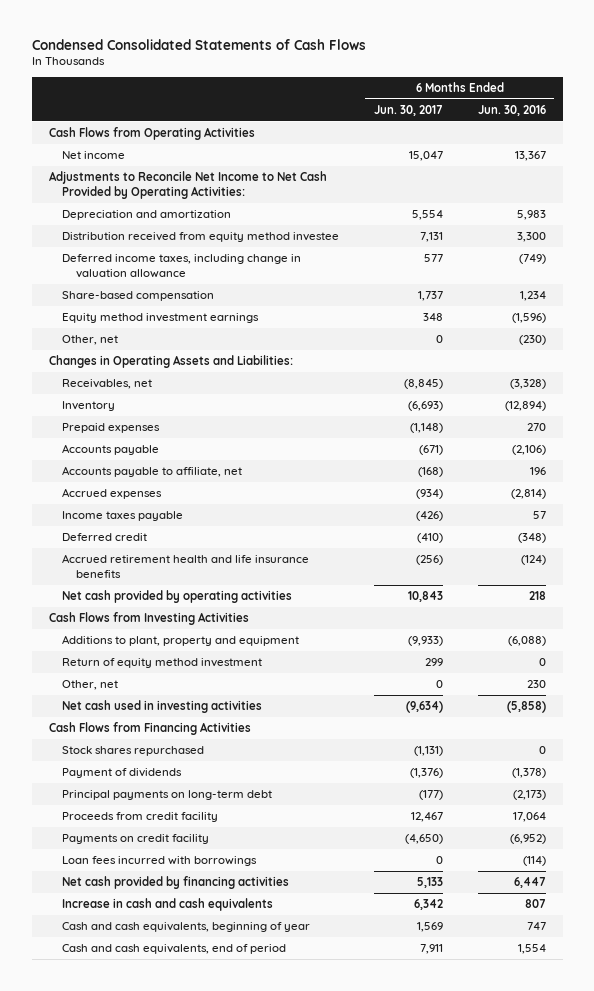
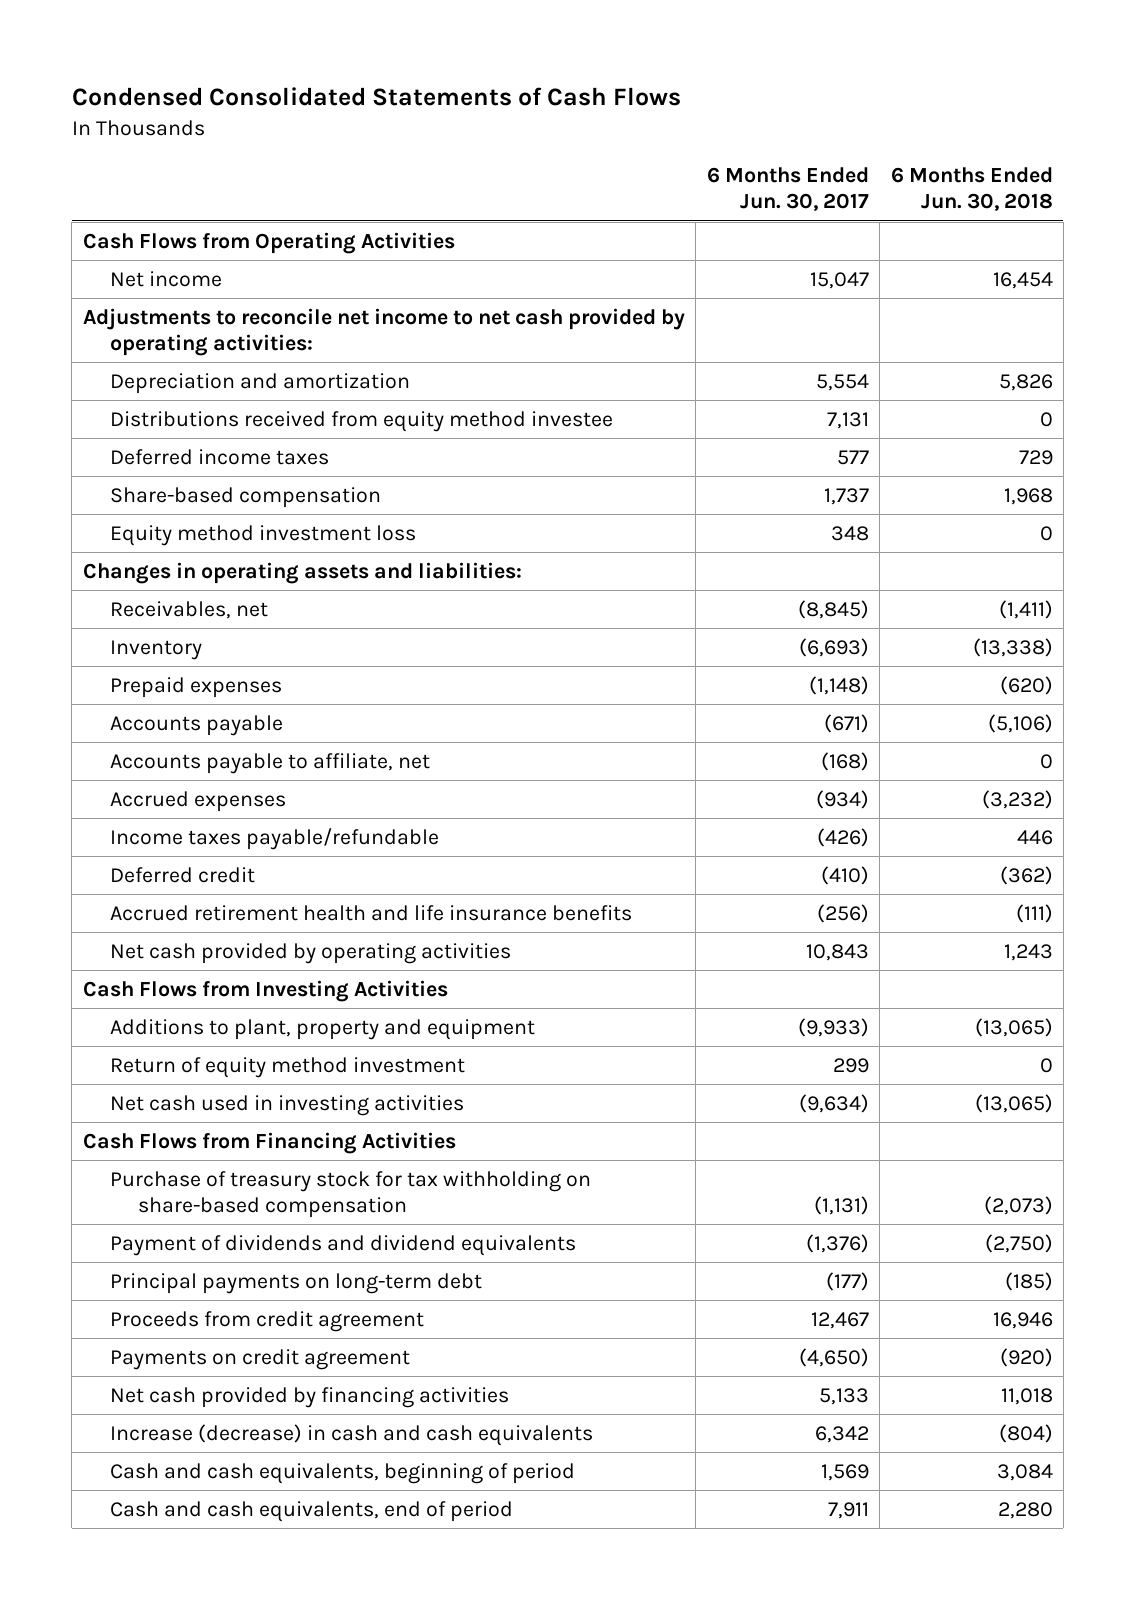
[477,104,546,116] Jun. 30, 2016 -> none
none -> [890,167,1053,212] 6 Months Ended Jun. 30, 2018
[48,171,327,200] Adjustments to Reconcile Net Income to Net Cash Provided by Operating Activities: -> [82,308,685,357] Adjustments to reconcile net income to net cash provided by operating activities:
[62,232,340,243] Distribution received from equity method investee -> [110,411,614,433] Distributions received from equity method investee
[62,254,302,279] Deferred income taxes, including change in valuation allowance -> [110,449,330,466] Deferred income taxes
[62,335,119,346] Other, net -> none
[62,313,260,324] Equity method investment earnings -> [110,525,417,547] Equity method investment loss
[48,355,293,369] Changes in Operating Assets and Liabilities: -> [82,562,522,585] Changes in operating assets and liabilities:
[62,511,184,522] Income taxes payable -> [110,828,440,851] Income taxes payable/refundable
[62,680,119,691] Other, net -> none
[62,746,205,757] Stock shares repurchased -> [110,1171,592,1219] Purchase of treasury stock for tax withholding on share-based compensation
[62,768,183,779] Payment of dividends -> [110,1235,577,1257] Payment of dividends and dividend equivalents
[62,856,258,867] Loan fees incurred with borrowings -> none
[62,812,219,823] Proceeds from credit facility -> [110,1311,425,1333] Proceeds from credit agreement
[62,834,210,845] Payments on credit facility -> [110,1349,411,1371] Payments on credit agreement
[62,898,274,912] Increase in cash and cash equivalents -> [110,1424,594,1447] Increase (decrease) in cash and cash equivalents
[62,922,311,933] Cash and cash equivalents, beginning of year -> [110,1463,576,1485] Cash and cash equivalents, beginning of period

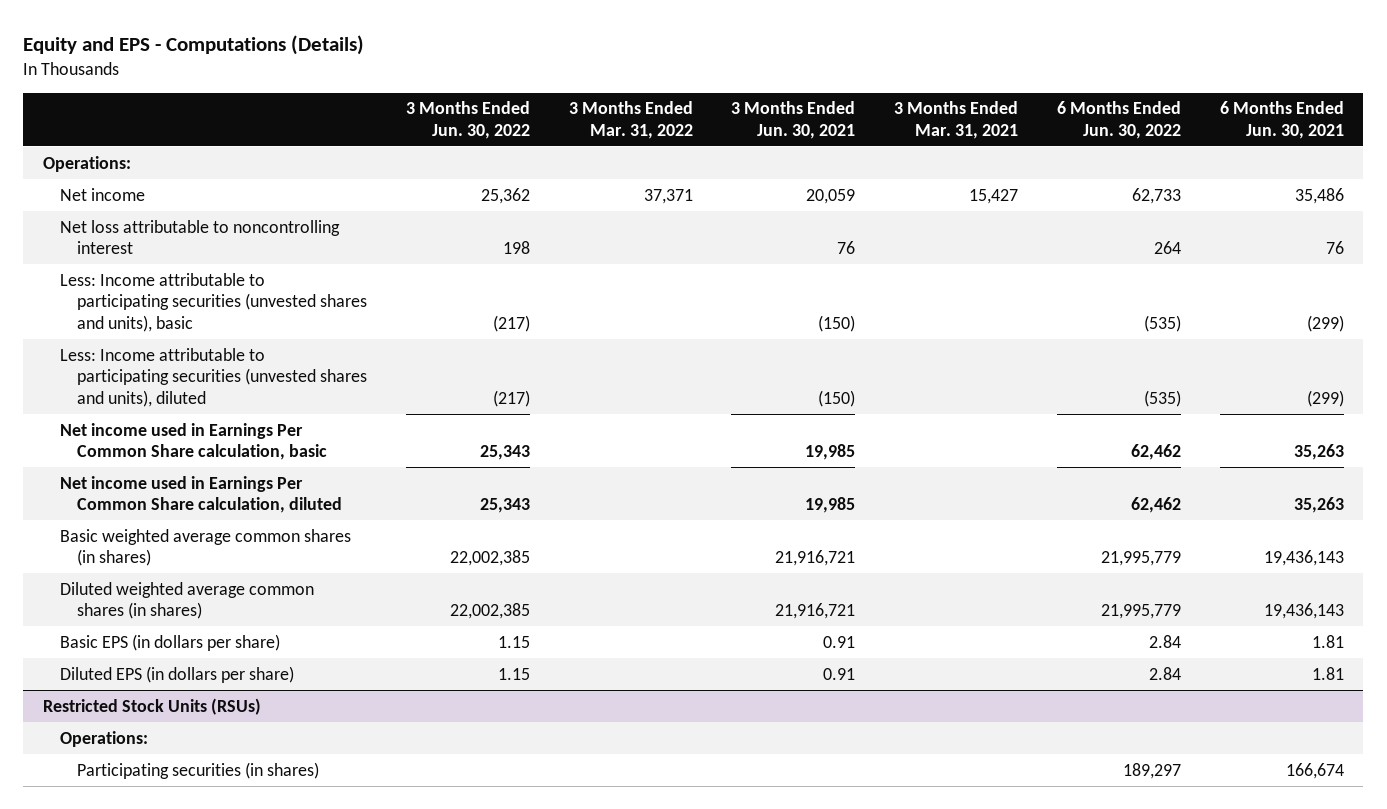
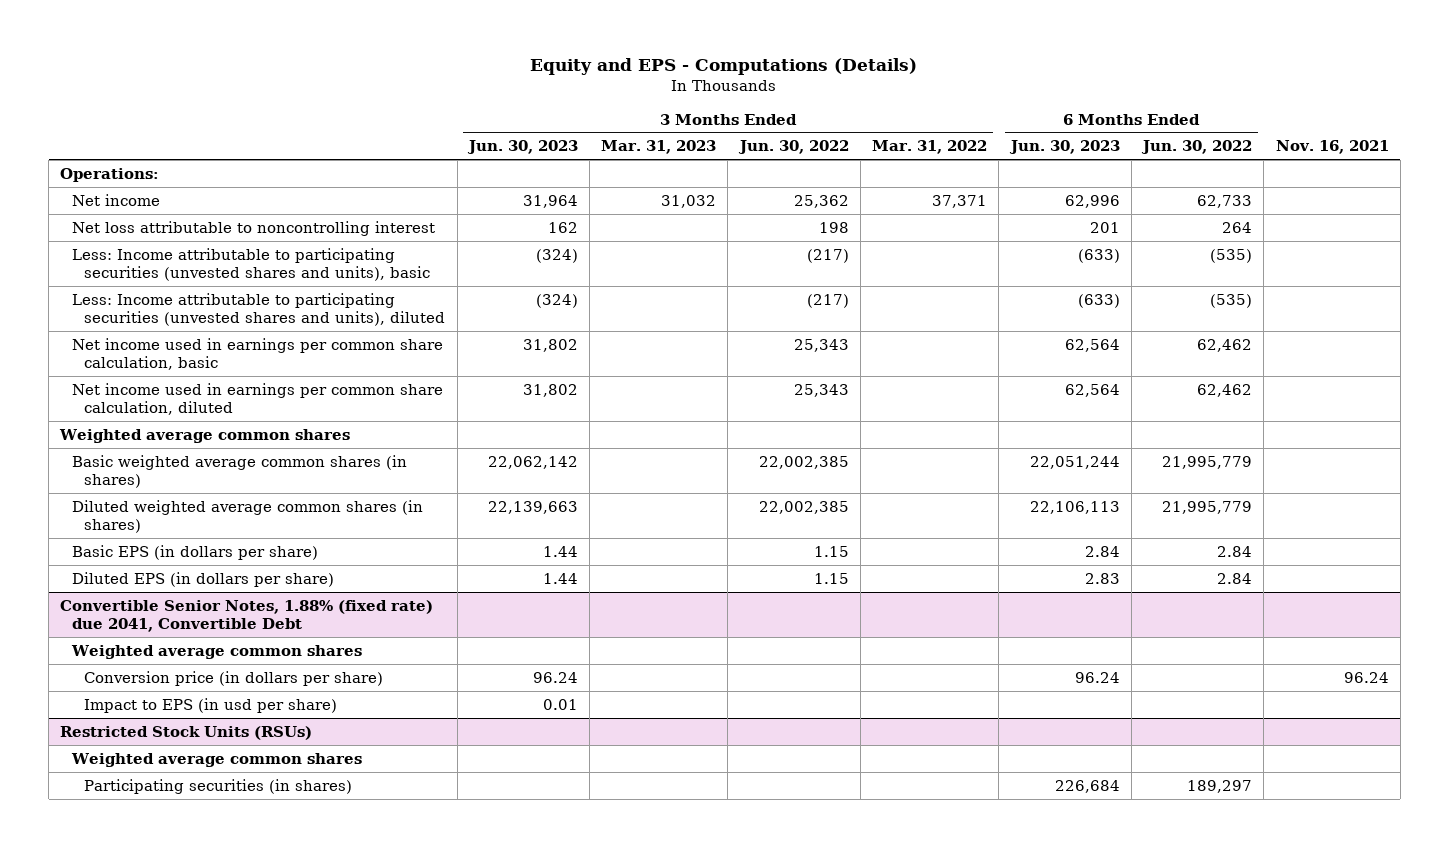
[731,101,856,139] 3 Months Ended Jun. 30, 2021 -> none
[894,101,1019,139] 3 Months Ended Mar. 31, 2021 -> none
[1219,101,1344,139] 6 Months Ended Jun. 30, 2021 -> none
none -> [466,140,578,155] Jun. 30, 2023
none -> [601,140,717,155] Mar. 31, 2023
none -> [1008,140,1120,155] Jun. 30, 2023
none -> [1275,140,1389,155] Nov. 16, 2021
[59,422,327,461] Net income used in Earnings Per Common Share calculation, basic -> [72,337,444,371] Net income used in earnings per common share calculation, basic
[59,475,342,514] Net income used in Earnings Per Common Share calculation, diluted -> [72,382,444,416] Net income used in earnings per common share calculation, diluted
none -> [59,428,351,443] Weighted average common shares
none -> [60,599,434,633] Convertible Senior Notes, 1.88% (fixed rate) due 2041, Convertible Debt
none -> [71,644,363,659] Weighted average common shares
none -> [84,670,384,686] Conversion price (in dollars per share)
none -> [84,697,338,713] Impact to EPS (in usd per share)
[59,730,148,747] Operations: -> none
none -> [71,752,363,767] Weighted average common shares

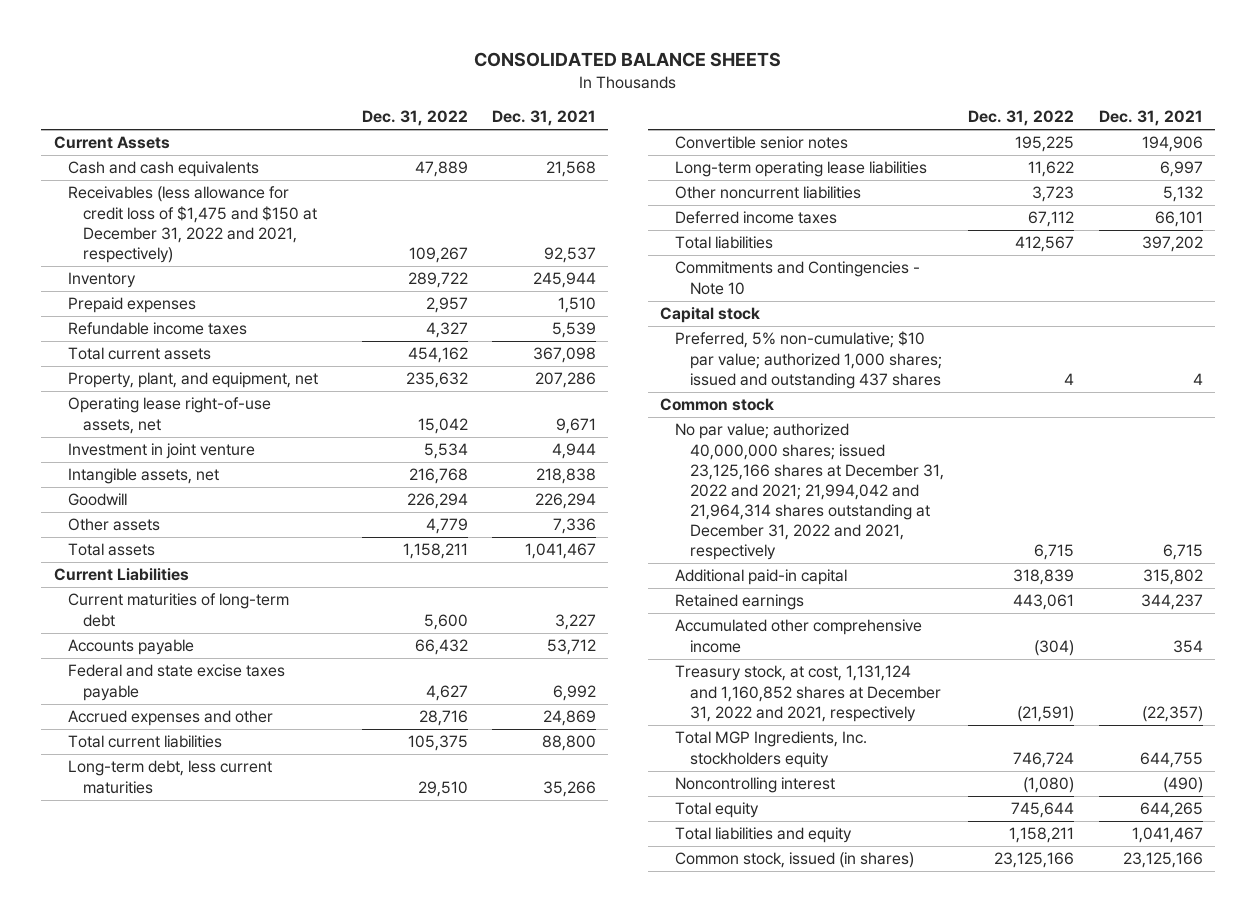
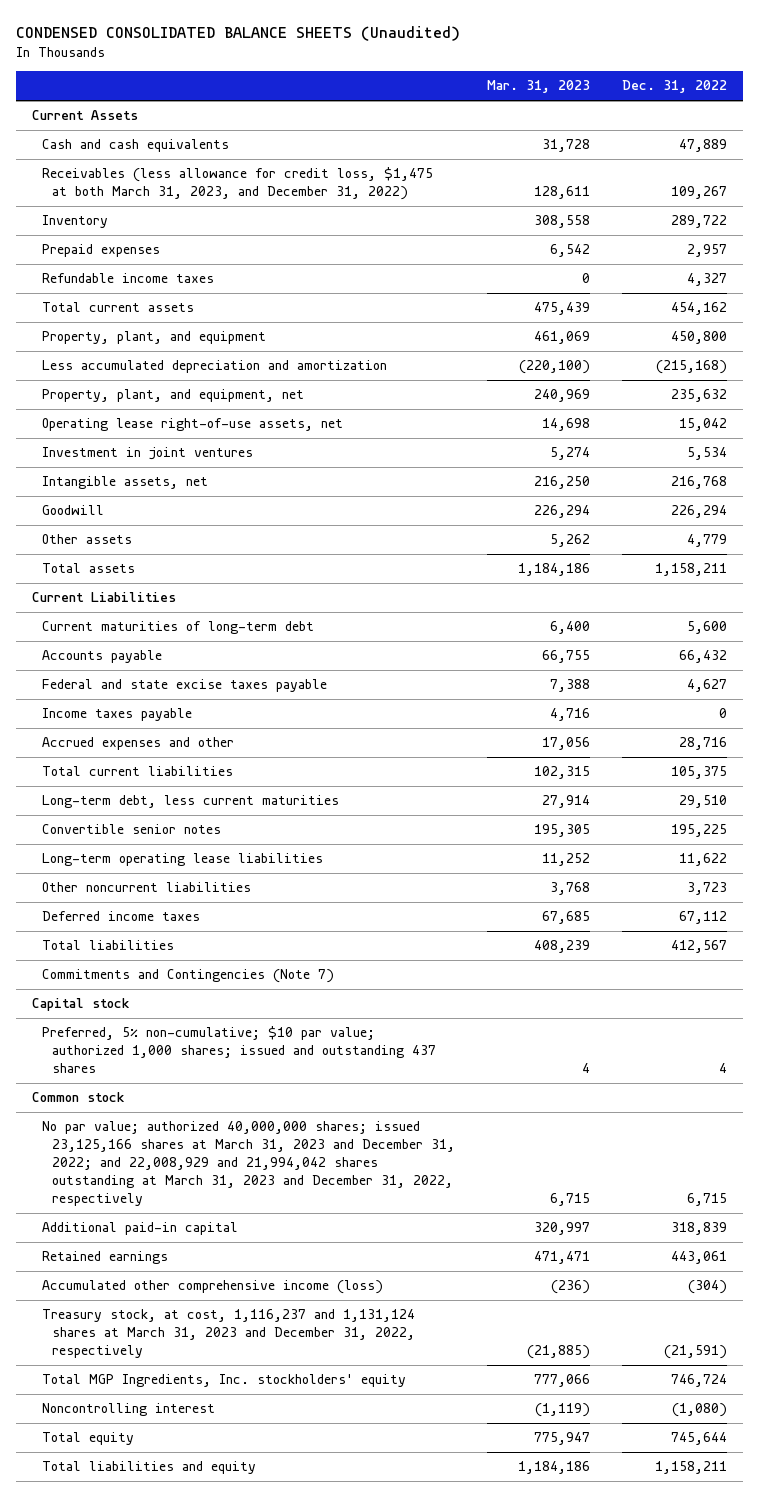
[474,52,782,68] CONSOLIDATED BALANCE SHEETS -> [16,25,461,41] CONDENSED CONSOLIDATED BALANCE SHEETS (Unaudited)
[492,110,597,127] Dec. 31, 2021 -> none
none -> [487,80,591,94] Mar. 31, 2023
[68,186,318,263] Receivables (less allowance for credit loss of $1,475 and $150 at December 31, 2022 and 2021, respectively) -> [42,167,434,201] Receivables (less allowance for credit loss, $1,475 at both March 31, 2023, and December 31, 2022)
none -> [42,331,267,345] Property, plant, and equipment
none -> [42,360,388,374] Less accumulated depreciation and amortization
[68,443,256,460] Investment in joint venture -> [42,447,254,461] Investment in joint ventures
none -> [42,708,193,722] Income taxes payable
[675,261,921,295] Commitments and Contingencies - Note 10 -> [42,969,335,984] Commitments and Contingencies (Note 7)
[675,423,945,561] No par value; authorized 40,000,000 shares; issued 23,125,166 shares at December 31, 2022 and 2021; 21,994,042 and 21,964,314 shares outstanding at December 31, 2022 and 2021, respectively -> [42,1121,456,1207] No par value; authorized 40,000,000 shares; issued 23,125,166 shares at March 31, 2023 and December 31, 2022; and 22,008,929 and 21,994,042 shares outstanding at March 31, 2023 and December 31, 2022, respectively
[675,619,923,653] Accumulated other comprehensive income -> [42,1280,384,1295] Accumulated other comprehensive income (loss)
[675,665,942,722] Treasury stock, at cost, 1,131,124 and 1,160,852 shares at December 31, 2022 and 2021, respectively -> [42,1309,416,1359] Treasury stock, at cost, 1,116,237 and 1,131,124 shares at March 31, 2023 and December 31, 2022, respectively
[675,731,868,768] Total MGP Ingredients, Inc. stockholders equity -> [42,1374,407,1388] Total MGP Ingredients, Inc. stockholders' equity
[675,852,915,869] Common stock, issued (in shares) -> none

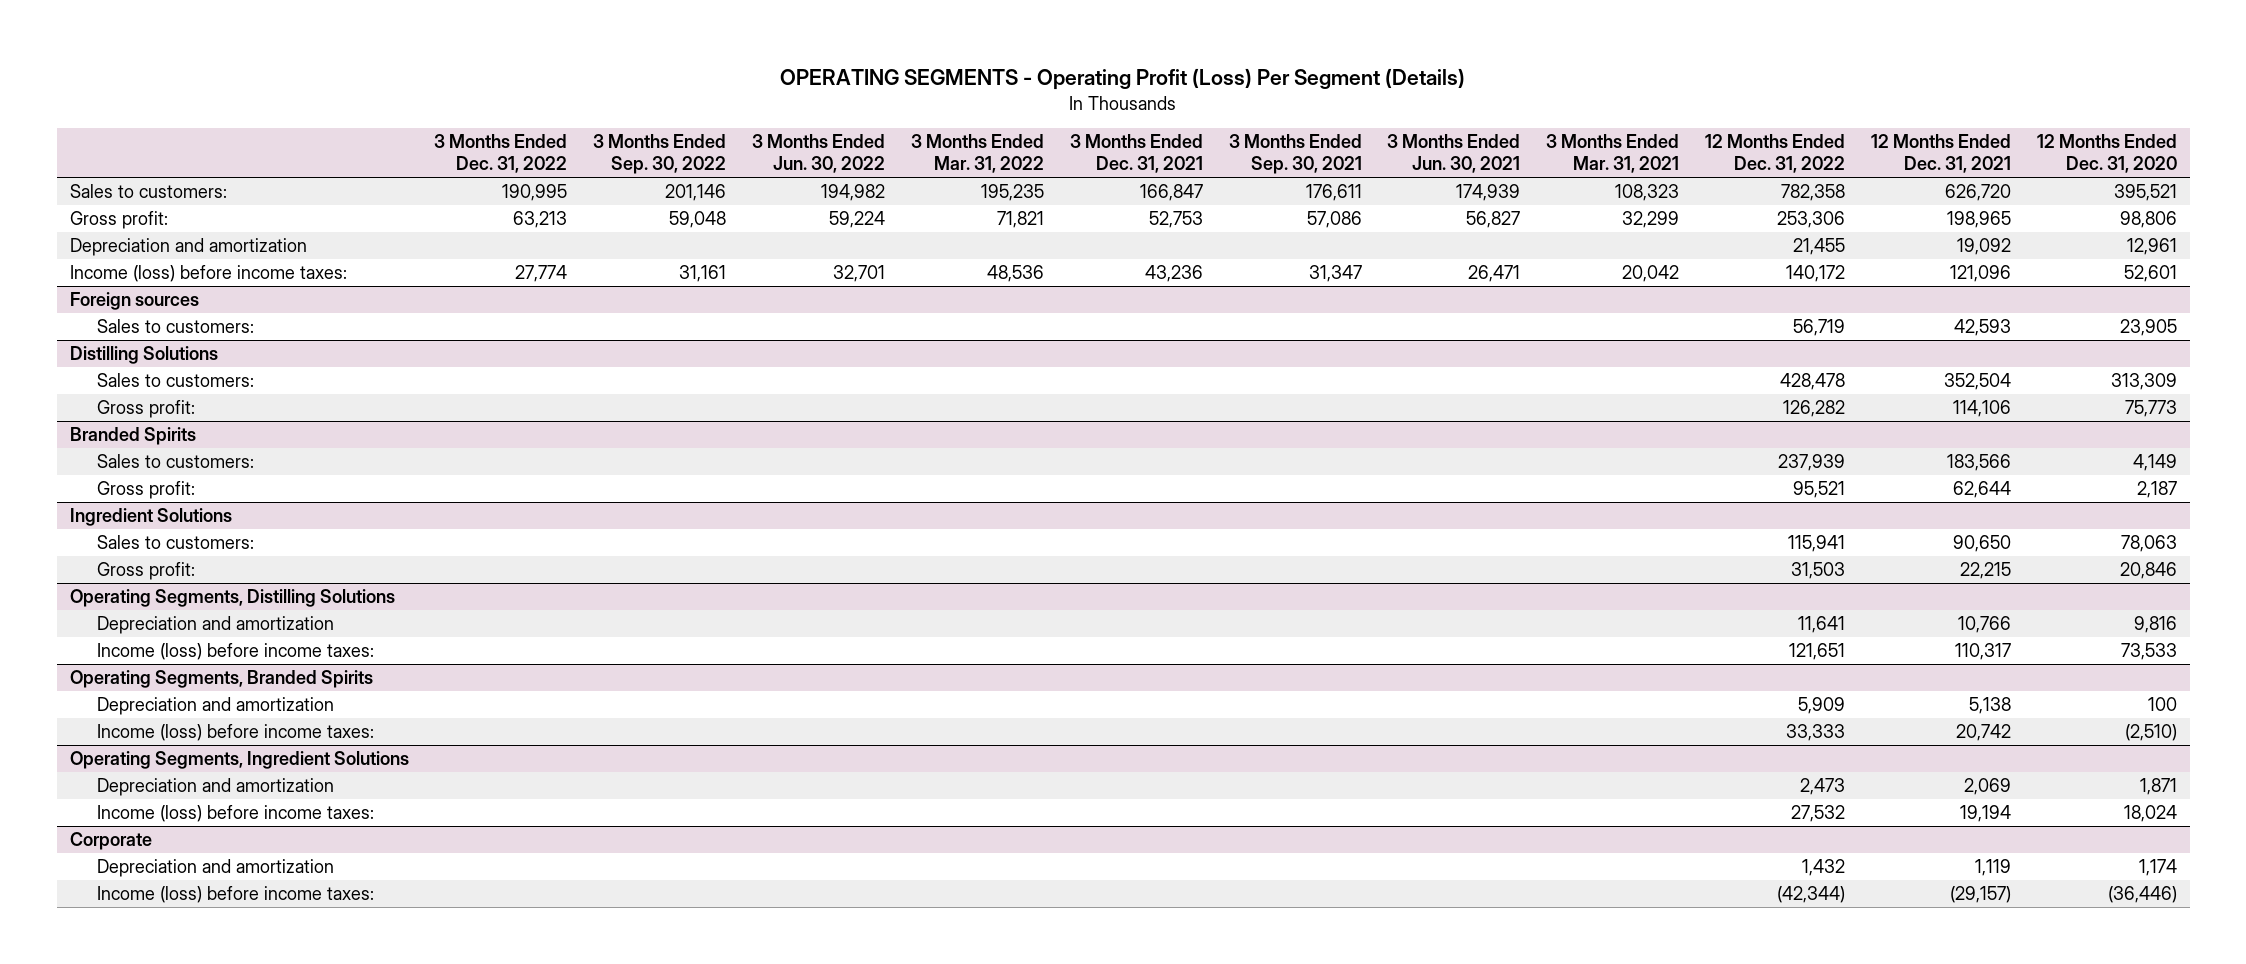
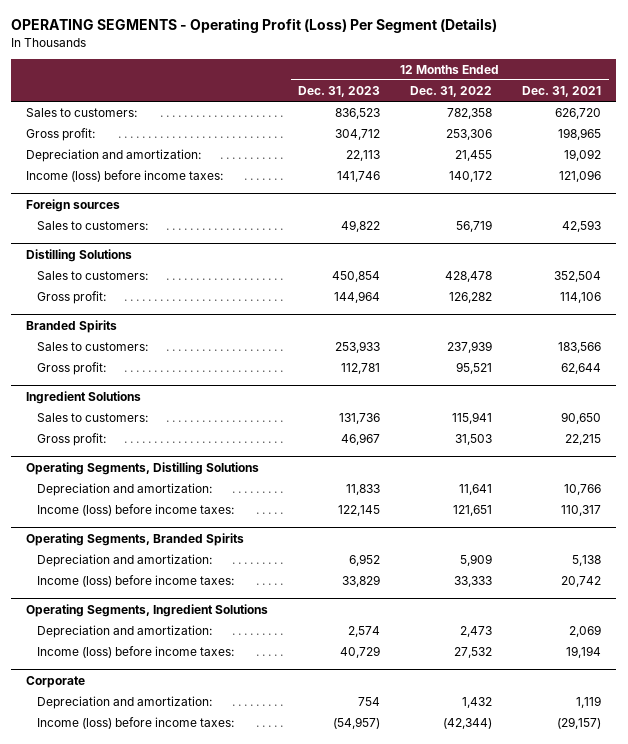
[434,133,568,174] 3 Months Ended Dec. 31, 2022 -> none
[593,133,727,175] 3 Months Ended Sep. 30, 2022 -> none
[752,133,886,174] 3 Months Ended Jun. 30, 2022 -> none
[910,133,1044,174] 3 Months Ended Mar. 31, 2022 -> none
[1069,133,1203,174] 3 Months Ended Dec. 31, 2021 -> none
[1228,133,1362,175] 3 Months Ended Sep. 30, 2021 -> none
[1387,133,1521,174] 3 Months Ended Jun. 30, 2021 -> none
[1546,133,1680,174] 3 Months Ended Mar. 31, 2021 -> none
[2036,133,2177,174] 12 Months Ended Dec. 31, 2020 -> none
none -> [298,85,381,97] Dec. 31, 2023
[69,238,307,257] Depreciation and amortization -> [26,149,202,163] Depreciation and amortization:
[97,616,335,635] Depreciation and amortization -> [36,483,212,497] Depreciation and amortization:
[97,697,335,716] Depreciation and amortization -> [36,554,212,568] Depreciation and amortization:
[97,778,335,797] Depreciation and amortization -> [36,625,212,639] Depreciation and amortization:
[97,859,335,878] Depreciation and amortization -> [36,696,212,710] Depreciation and amortization:

